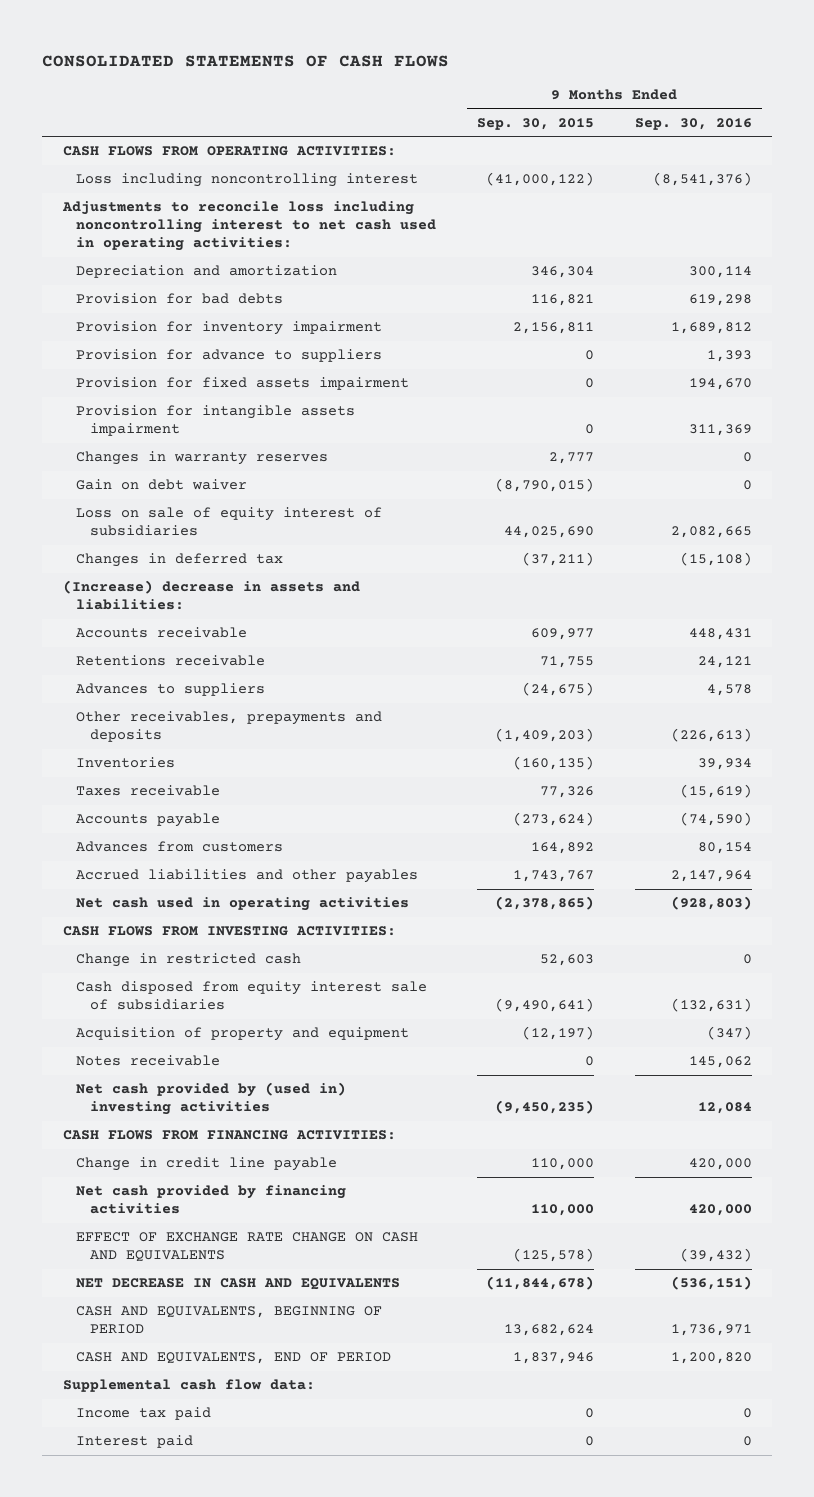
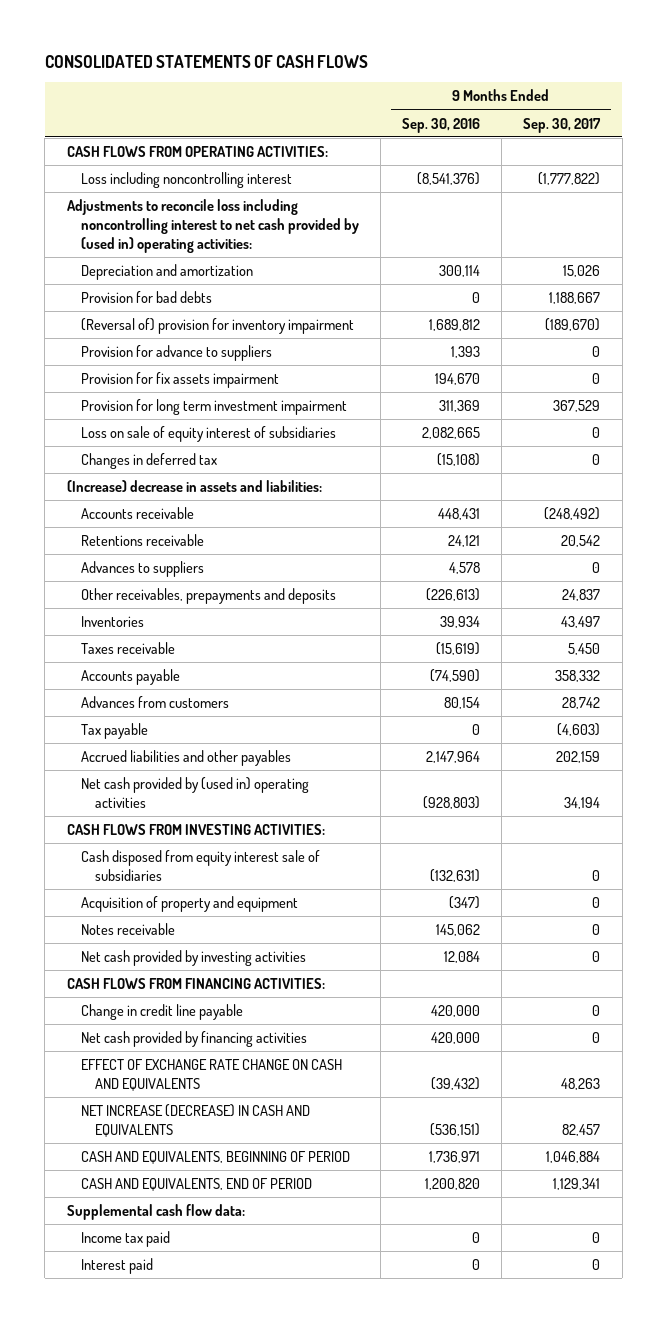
[477,117,595,130] Sep. 30, 2015 -> none
none -> [523,117,602,133] Sep. 30, 2017
[61,201,437,252] Adjustments to reconcile loss including noncontrolling interest to net cash used in operating activities: -> [66,198,359,253] Adjustments to reconcile loss including noncontrolling interest to net cash provided by (used in) operating activities:
[688,294,752,307] 619,298 -> [472,291,481,303] 0
[76,321,383,336] Provision for inventory impairment -> [80,317,354,334] (Reversal of) provision for inventory impairment
[76,451,329,466] Changes in warranty reserves -> none
[76,479,248,491] Gain on debt waiver -> none
[76,377,410,391] Provision for fixed assets impairment -> [80,371,279,388] Provision for fix assets impairment
[76,405,356,437] Provision for intangible assets impairment -> [80,398,347,415] Provision for long term investment impairment
none -> [80,722,148,739] Tax payable
[76,897,410,912] Net cash used in operating activities -> [80,776,309,808] Net cash provided by (used in) operating activities
[76,953,302,968] Change in restricted cash -> none
[76,1082,347,1116] Net cash provided by (used in) investing activities -> [80,949,306,966] Net cash provided by investing activities
[76,1278,401,1291] NET DECREASE IN CASH AND EQUIVALENTS -> [80,1103,310,1137] NET INCREASE (DECREASE) IN CASH AND EQUIVALENTS

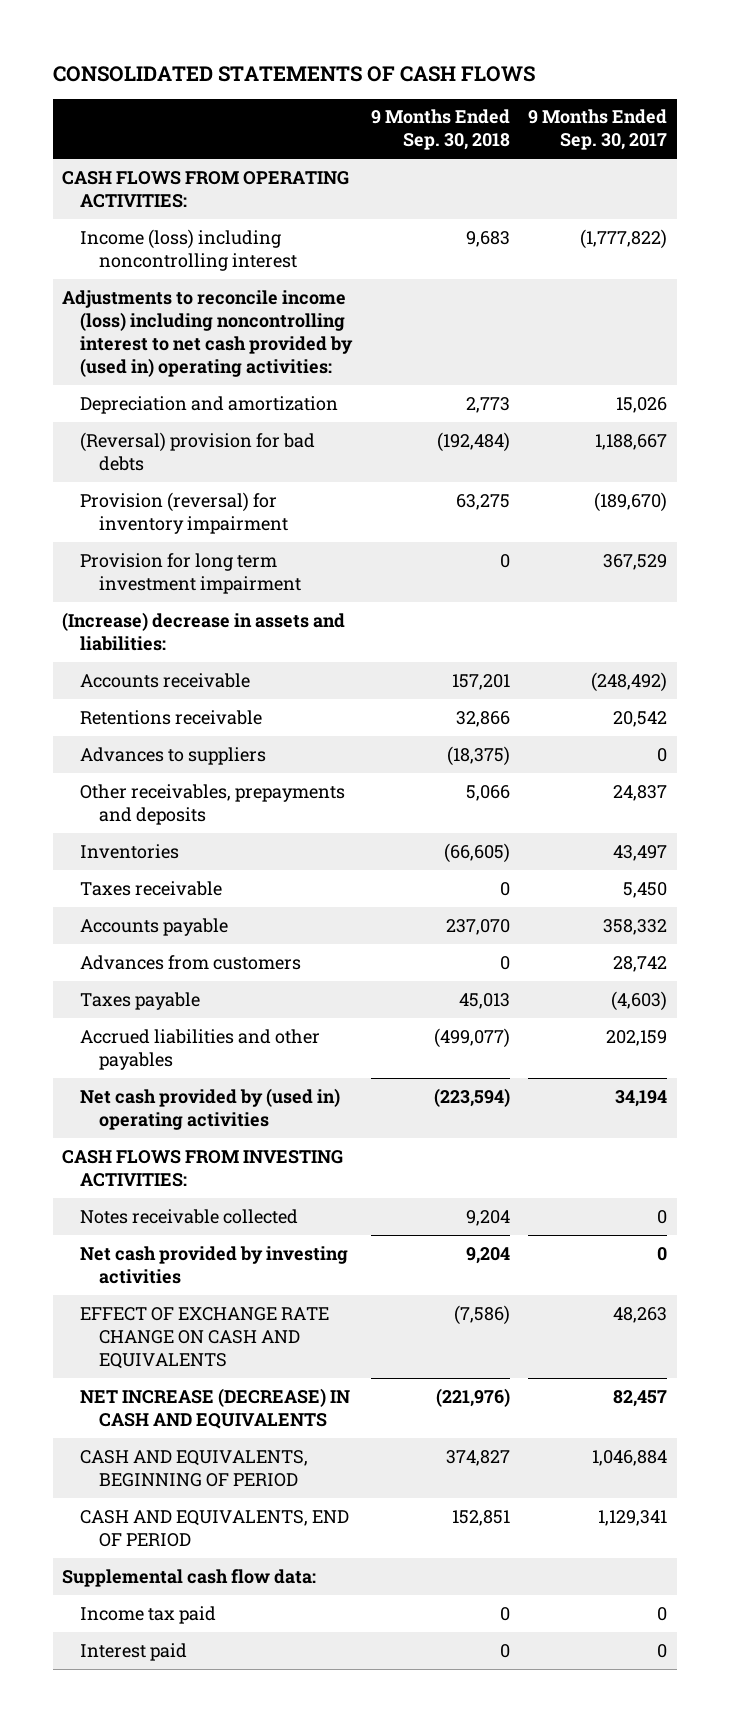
[402,117,481,133] Sep. 30, 2016 -> none
none -> [370,109,510,151] 9 Months Ended Sep. 30, 2018
[80,171,292,188] Loss including noncontrolling interest -> [80,228,297,271] Income (loss) including noncontrolling interest
[66,198,359,253] Adjustments to reconcile loss including noncontrolling interest to net cash provided by (used in) operating activities: -> [61,289,354,377] Adjustments to reconcile income (loss) including noncontrolling interest to net cash provided by (used in) operating activities:
[80,344,272,361] Provision for advance to suppliers -> none
[80,371,279,388] Provision for fix assets impairment -> none
[80,290,212,303] Provision for bad debts -> [80,431,316,471] (Reversal) provision for bad debts
[80,317,354,334] (Reversal of) provision for inventory impairment -> [80,491,288,534] Provision (reversal) for inventory impairment
[80,425,336,442] Loss on sale of equity interest of subsidiaries -> none
[80,452,217,469] Changes in deferred tax -> none
[80,722,148,739] Tax payable -> [80,991,201,1010] Taxes payable
[80,849,320,881] Cash disposed from equity interest sale of subsidiaries -> none
[80,895,298,912] Acquisition of property and equipment -> none
[80,922,175,935] Notes receivable -> [80,1208,299,1224] Notes receivable collected
[66,977,325,989] CASH FLOWS FROM FINANCING ACTIVITIES: -> none
[80,1003,243,1020] Change in credit line payable -> none
[80,1030,307,1047] Net cash provided by financing activities -> none

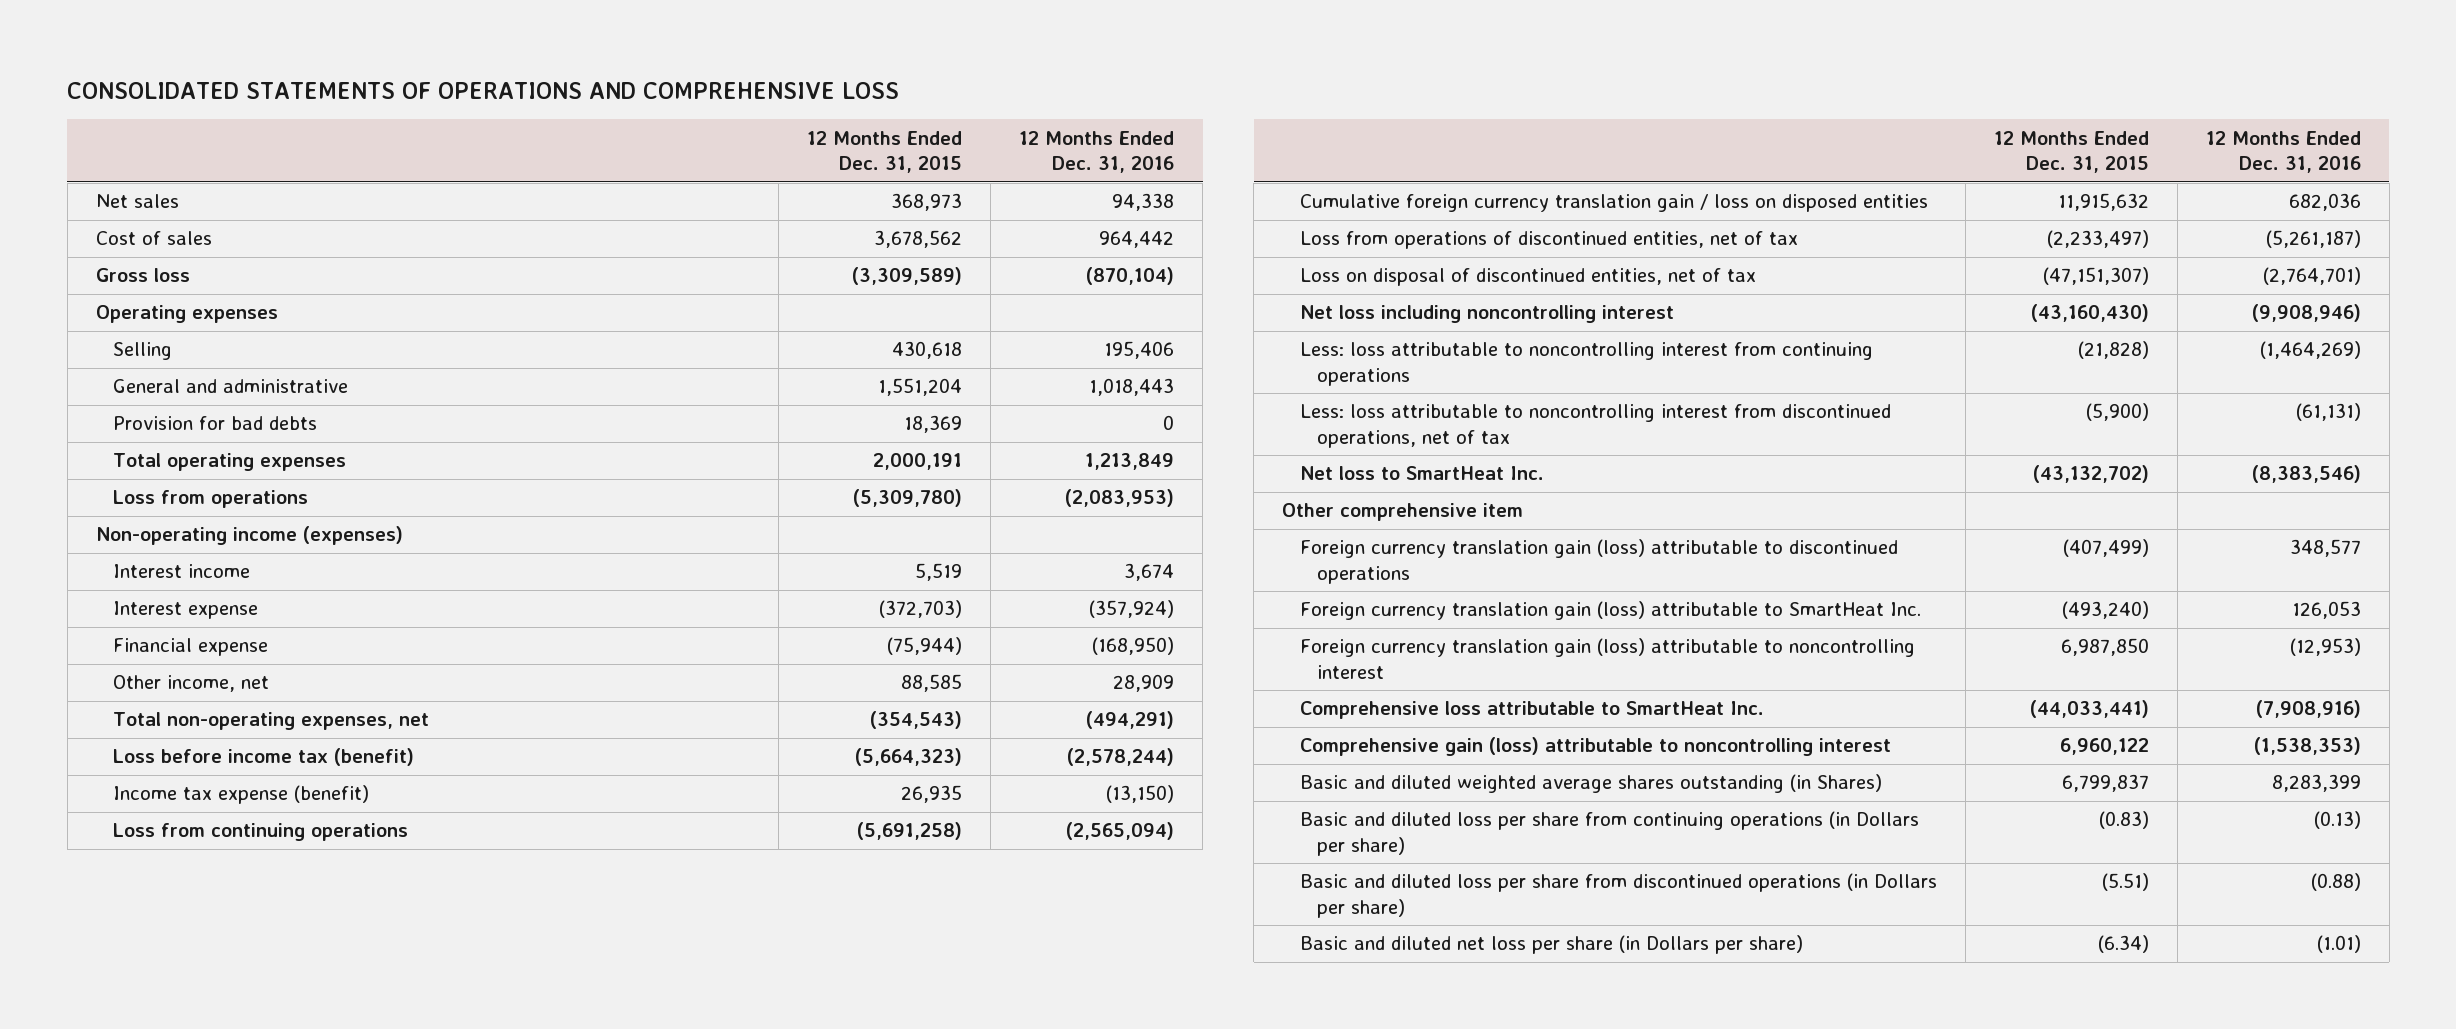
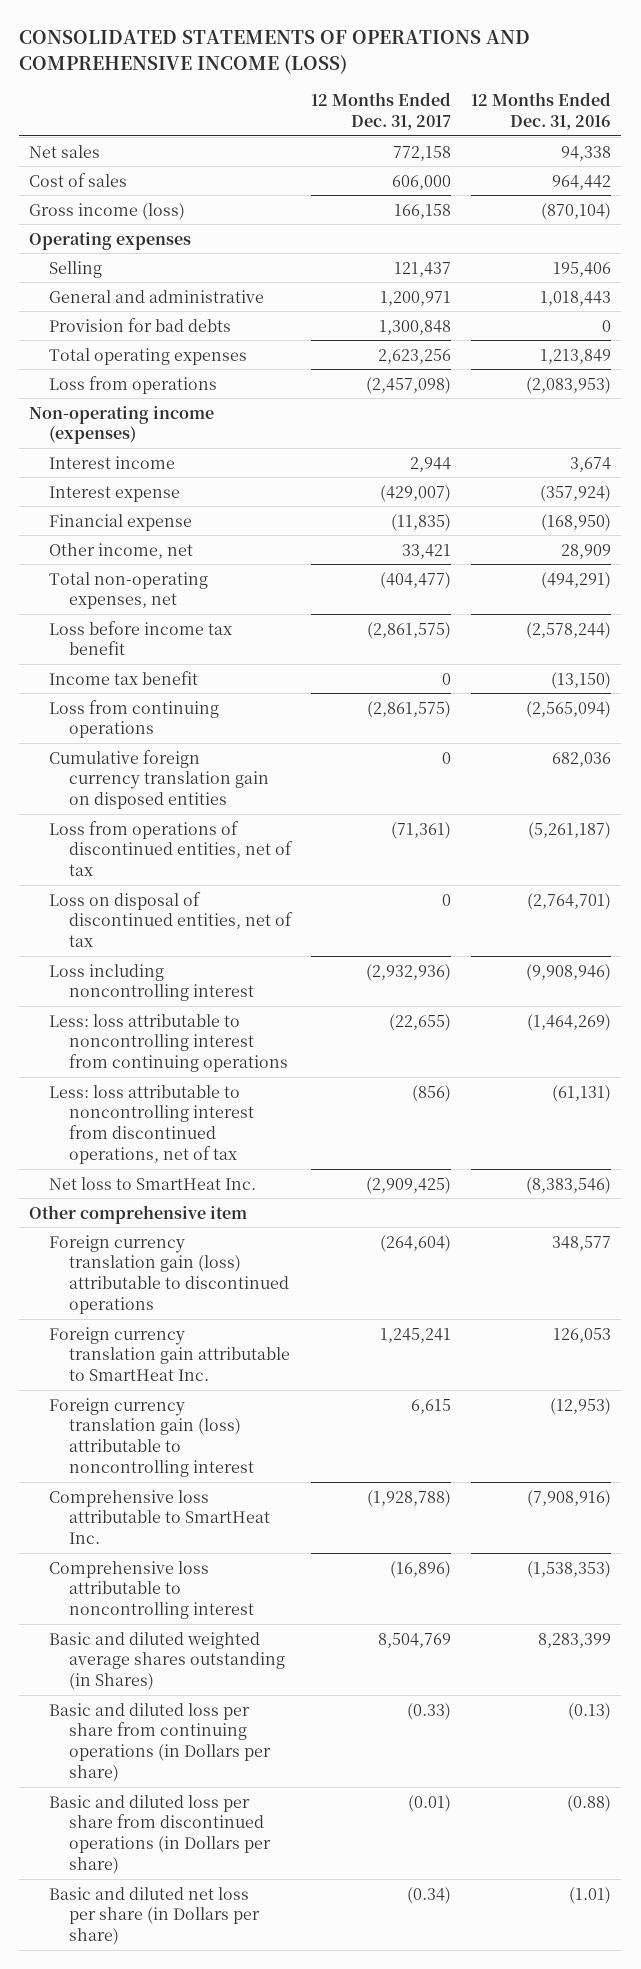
[67,81,900,99] CONSOLIDATED STATEMENTS OF OPERATIONS AND COMPREHENSIVE LOSS -> [19,30,531,74] CONSOLIDATED STATEMENTS OF OPERATIONS AND COMPREHENSIVE INCOME (LOSS)
[806,130,962,174] 12 Months Ended Dec. 31, 2015 -> none
none -> [311,92,452,131] 12 Months Ended Dec. 31, 2017
[95,268,190,283] Gross loss -> [29,202,186,220] Gross income (loss)
[112,748,414,767] Loss before income tax (benefit) -> [49,620,233,656] Loss before income tax benefit
[112,785,369,805] Income tax expense (benefit) -> [49,670,199,685] Income tax benefit
[1299,194,1928,213] Cumulative foreign currency translation gain / loss on disposed entities -> [49,749,270,810] Cumulative foreign currency translation gain on disposed entities
[1299,305,1674,324] Net loss including noncontrolling interest -> [49,963,255,1002] Loss including noncontrolling interest
[1299,601,1921,621] Foreign currency translation gain (loss) attributable to SmartHeat Inc. -> [49,1326,291,1382] Foreign currency translation gain attributable to SmartHeat Inc.
[1299,737,1891,757] Comprehensive gain (loss) attributable to noncontrolling interest -> [49,1560,255,1620] Comprehensive loss attributable to noncontrolling interest

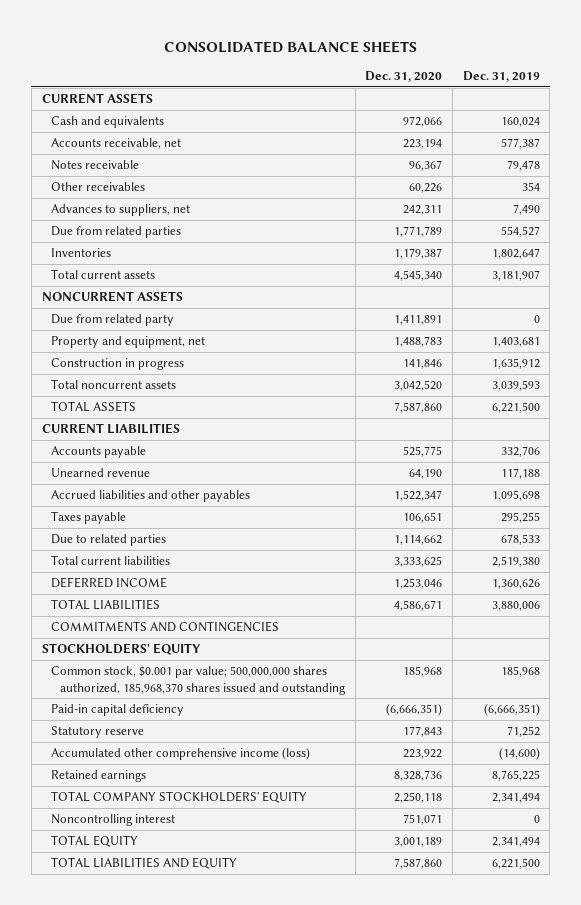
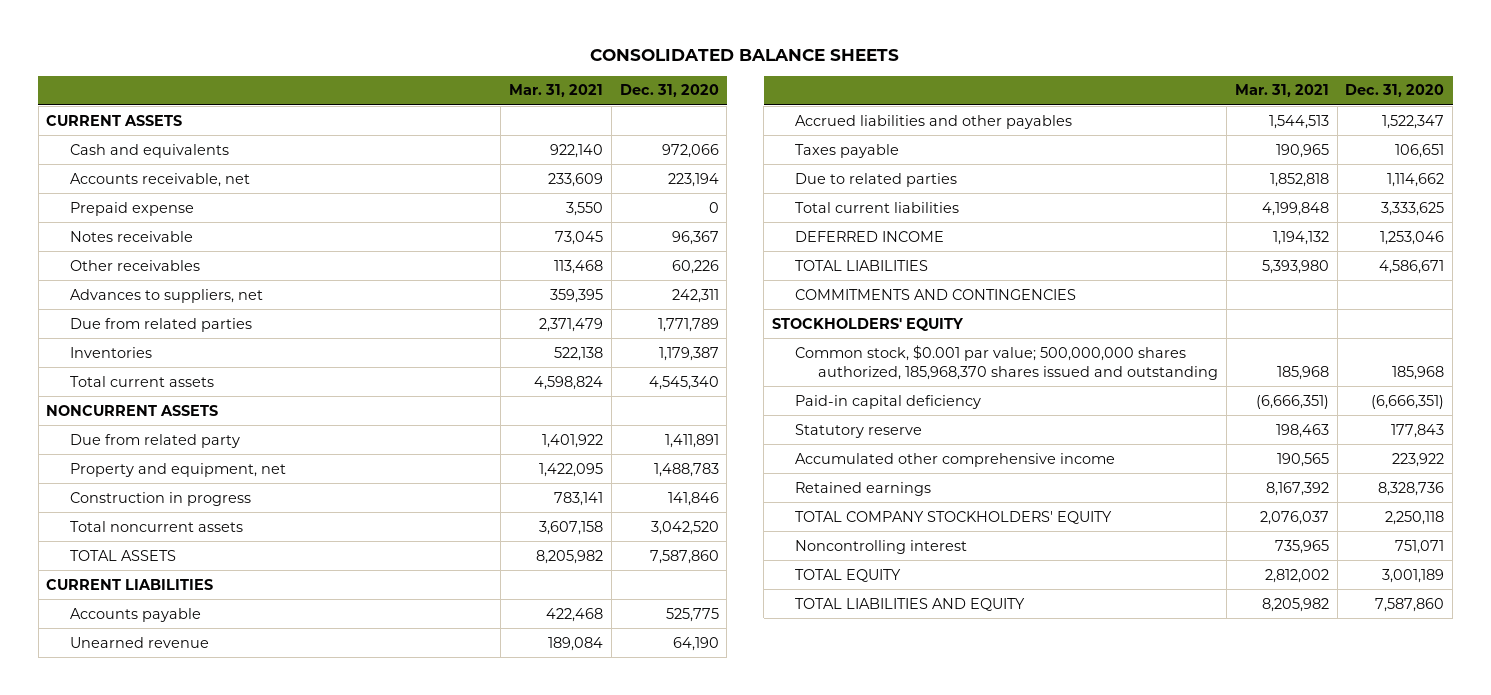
[462,71,540,83] Dec. 31, 2019 -> none
none -> [509,84,604,98] Mar. 31, 2021
none -> [69,201,194,216] Prepaid expense
[50,747,310,761] Accumulated other comprehensive income (loss) -> [795,452,1116,467] Accumulated other comprehensive income

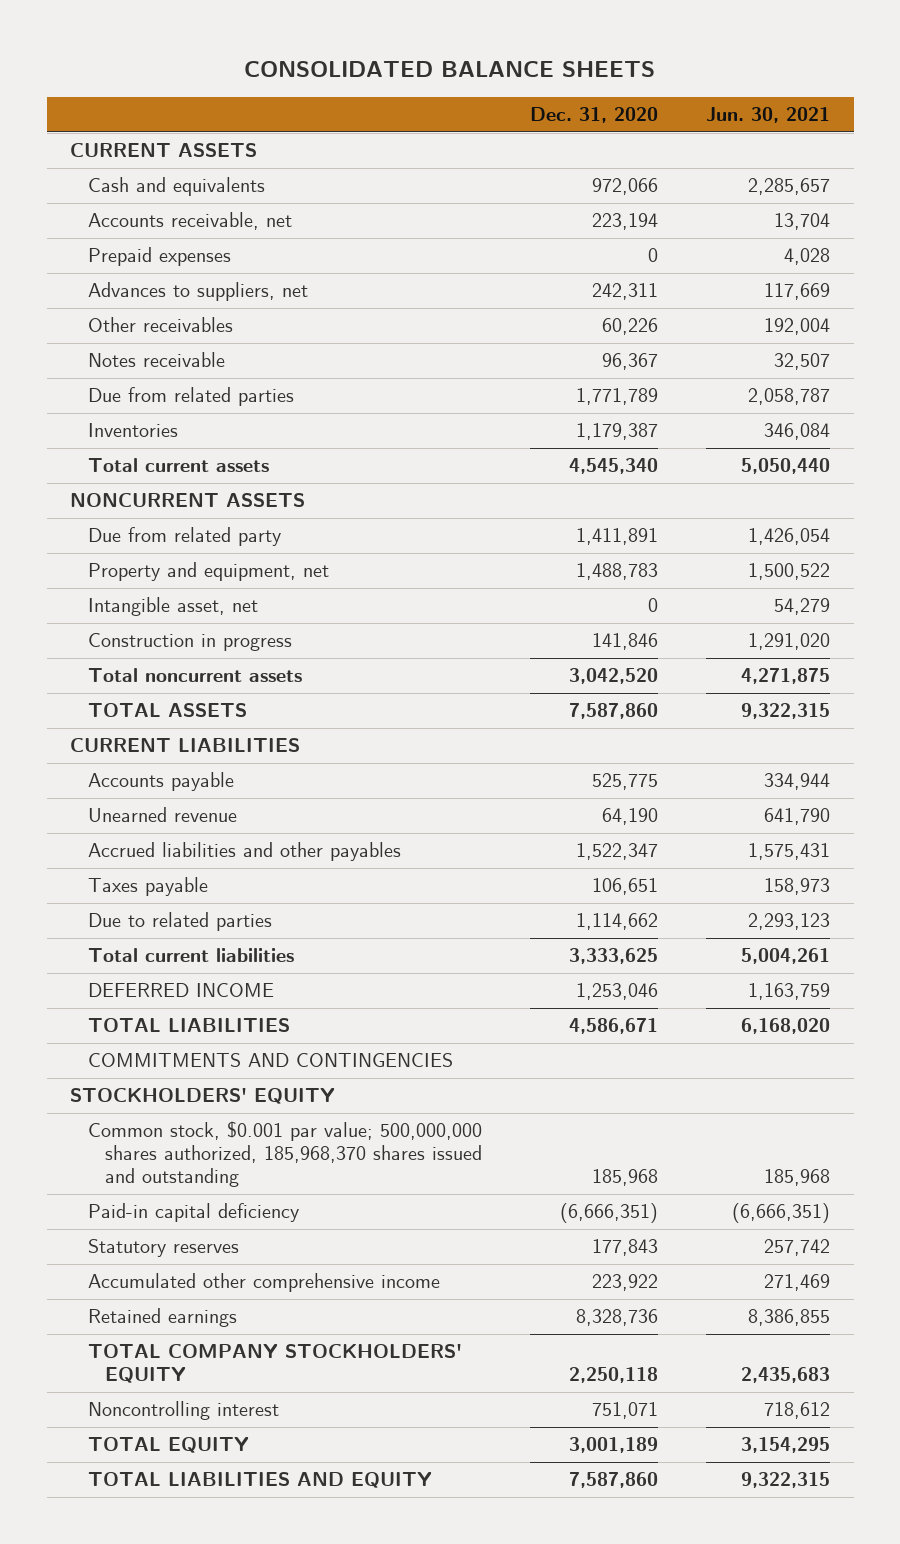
[509,84,604,98] Mar. 31, 2021 -> none
none -> [705,107,830,124] Jun. 30, 2021
[69,201,194,216] Prepaid expense -> [87,247,231,267] Prepaid expenses
[69,259,200,271] Other receivables -> [87,317,233,333] Other receivables
[69,230,193,242] Notes receivable -> [87,352,225,368] Notes receivable
none -> [87,597,258,617] Intangible asset, net
[795,423,923,438] Statutory reserve -> [87,1239,239,1258] Statutory reserves

